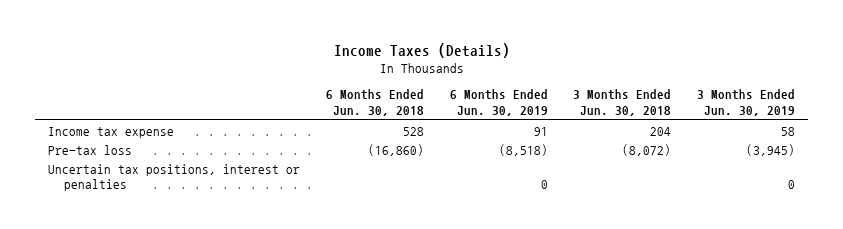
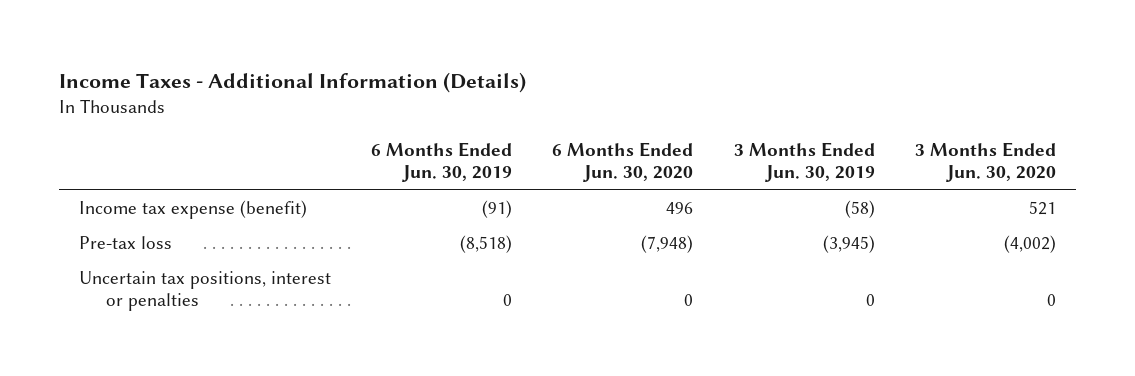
[333,42,510,58] Income Taxes (Details) -> [58,71,526,93] Income Taxes - Additional Information (Details)
[325,89,424,116] 6 Months Ended Jun. 30, 2018 -> none
[573,89,672,116] 3 Months Ended Jun. 30, 2018 -> none
none -> [552,141,694,182] 6 Months Ended Jun. 30, 2020
none -> [914,141,1056,182] 3 Months Ended Jun. 30, 2020
[48,126,175,138] Income tax expense -> [78,199,307,219] Income tax expense (benefit)
[533,126,548,136] 91 -> [482,199,513,218] (91)
[780,126,795,136] 58 -> [844,199,875,218] (58)

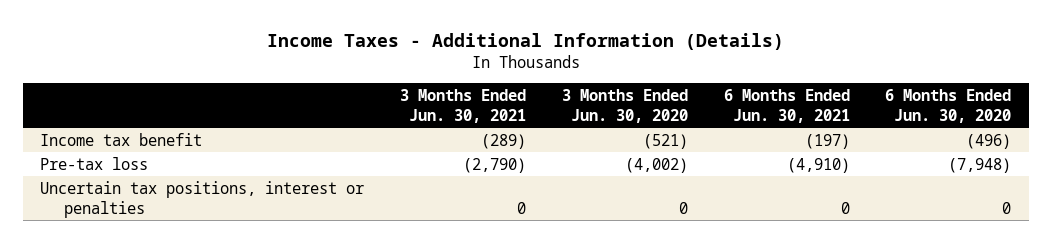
[371,141,513,182] 6 Months Ended Jun. 30, 2019 -> none
[733,141,875,182] 3 Months Ended Jun. 30, 2019 -> none
none -> [400,88,527,123] 3 Months Ended Jun. 30, 2021
none -> [723,88,850,123] 6 Months Ended Jun. 30, 2021
[78,199,307,219] Income tax expense (benefit) -> [40,132,203,146] Income tax benefit
[666,201,694,214] 496 -> [966,133,1012,149] (496)
[1028,200,1056,215] 521 -> [642,133,688,149] (521)

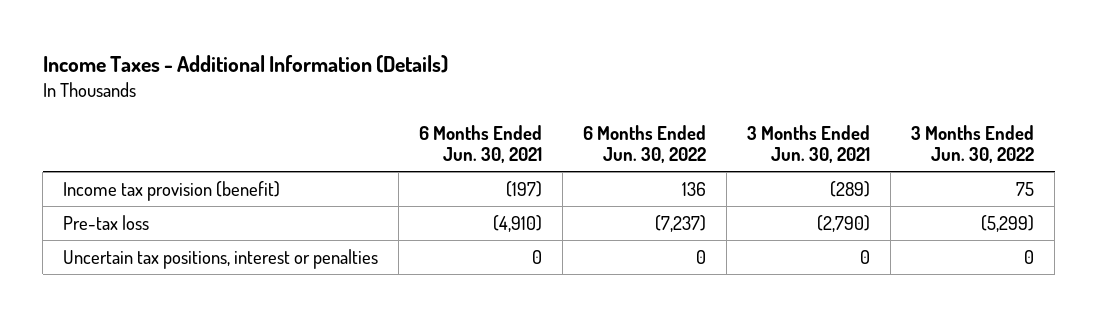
[561,88,688,123] 3 Months Ended Jun. 30, 2020 -> none
[885,88,1012,123] 6 Months Ended Jun. 30, 2020 -> none
none -> [583,124,707,164] 6 Months Ended Jun. 30, 2022
none -> [911,124,1035,164] 3 Months Ended Jun. 30, 2022
[40,132,203,146] Income tax benefit -> [63,180,281,201] Income tax provision (benefit)

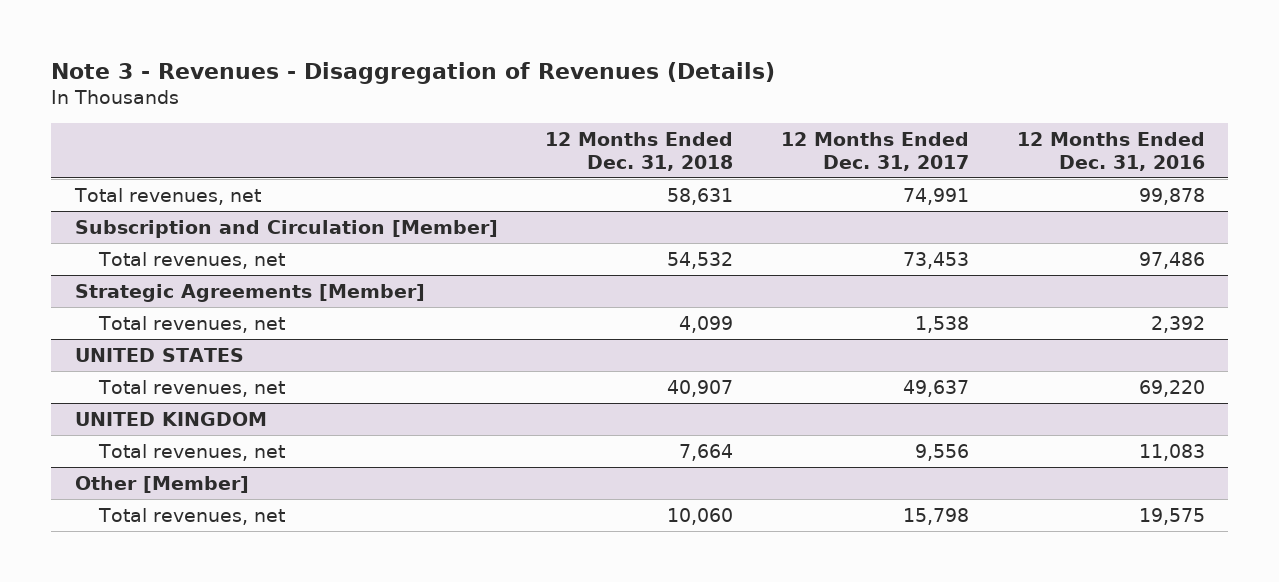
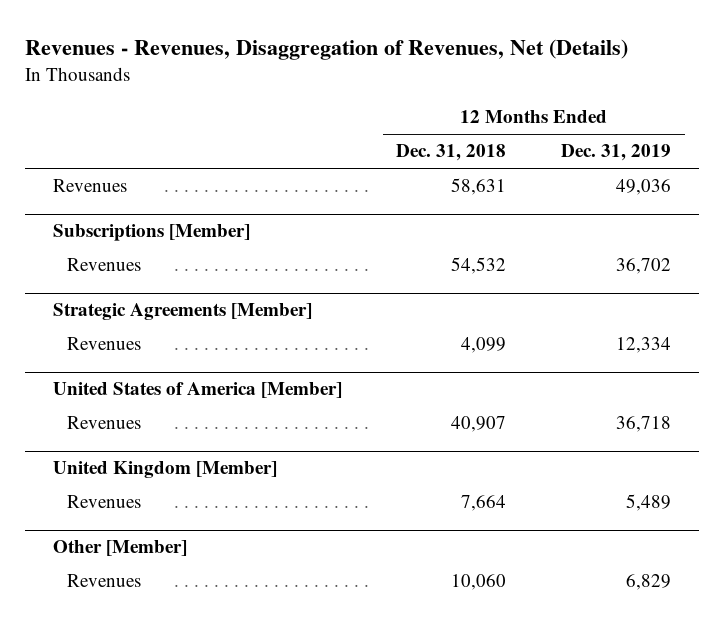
[50,62,775,85] Note 3 - Revenues - Disaggregation of Revenues (Details) -> [25,39,629,61] Revenues - Revenues, Disaggregation of Revenues, Net (Details)
[780,131,969,171] 12 Months Ended Dec. 31, 2017 -> none
[1016,131,1205,171] 12 Months Ended Dec. 31, 2016 -> none
none -> [561,144,672,162] Dec. 31, 2019
[73,187,261,205] Total revenues, net -> [52,179,127,193] Revenues
[74,219,498,238] Subscription and Circulation [Member] -> [52,224,250,242] Subscriptions [Member]
[98,251,286,269] Total revenues, net -> [66,258,141,272] Revenues
[98,315,286,333] Total revenues, net -> [66,337,141,351] Revenues
[74,347,244,362] UNITED STATES -> [52,382,342,399] United States of America [Member]
[98,379,286,397] Total revenues, net -> [66,416,141,430] Revenues
[74,411,267,426] UNITED KINGDOM -> [52,461,277,479] United Kingdom [Member]
[98,443,286,461] Total revenues, net -> [66,495,141,509] Revenues
[98,507,286,525] Total revenues, net -> [66,574,141,588] Revenues

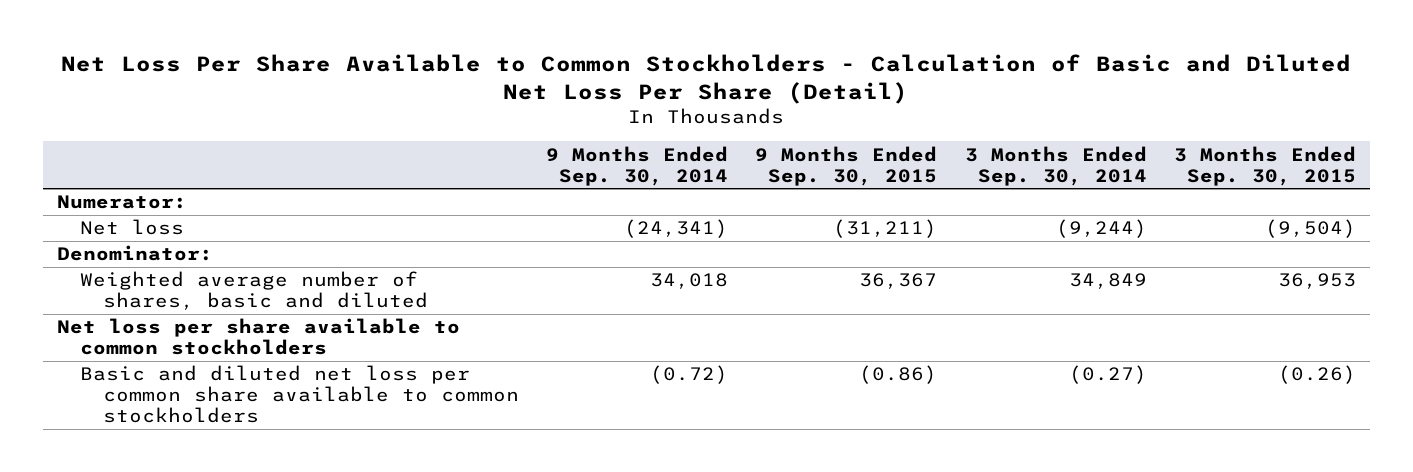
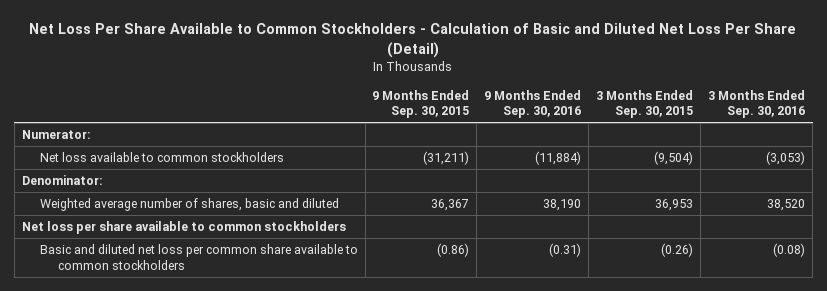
[545,145,728,186] 9 Months Ended Sep. 30, 2014 -> none
[964,145,1147,186] 3 Months Ended Sep. 30, 2014 -> none
none -> [484,89,582,118] 9 Months Ended Sep. 30, 2016
none -> [708,89,806,118] 3 Months Ended Sep. 30, 2016
[79,219,184,236] Net loss -> [39,152,284,163] Net loss available to common stockholders

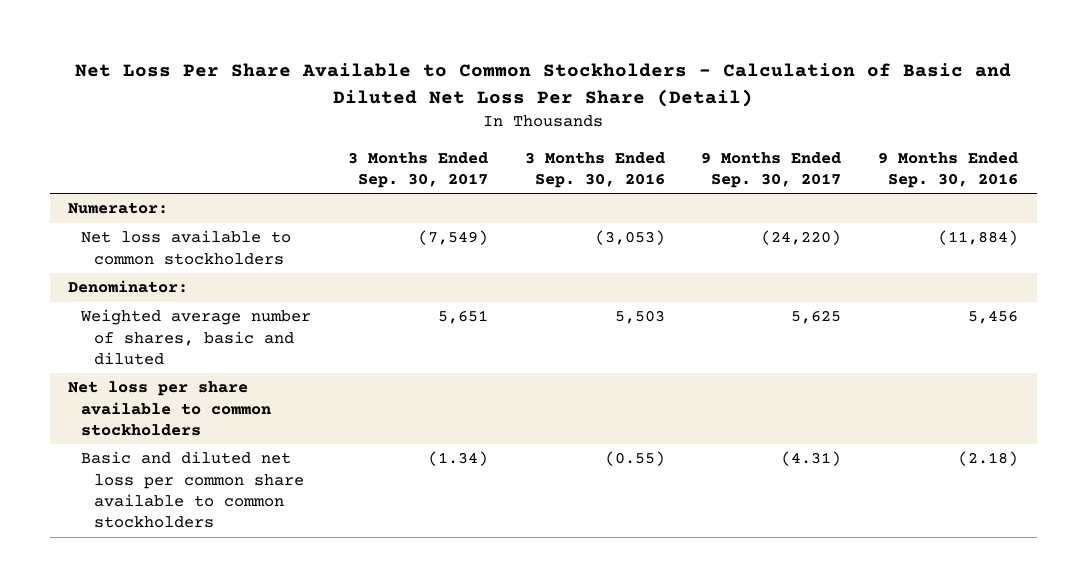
[372,89,470,118] 9 Months Ended Sep. 30, 2015 -> none
[596,89,694,118] 3 Months Ended Sep. 30, 2015 -> none
none -> [347,151,488,188] 3 Months Ended Sep. 30, 2017
none -> [701,151,842,188] 9 Months Ended Sep. 30, 2017
[543,199,582,212] 38,190 -> [968,310,1019,325] 5,456
[767,199,806,212] 38,520 -> [614,310,665,325] 5,503
[549,243,582,258] (0.31) -> [958,451,1019,467] (2.18)
[773,243,806,258] (0.08) -> [604,451,665,467] (0.55)

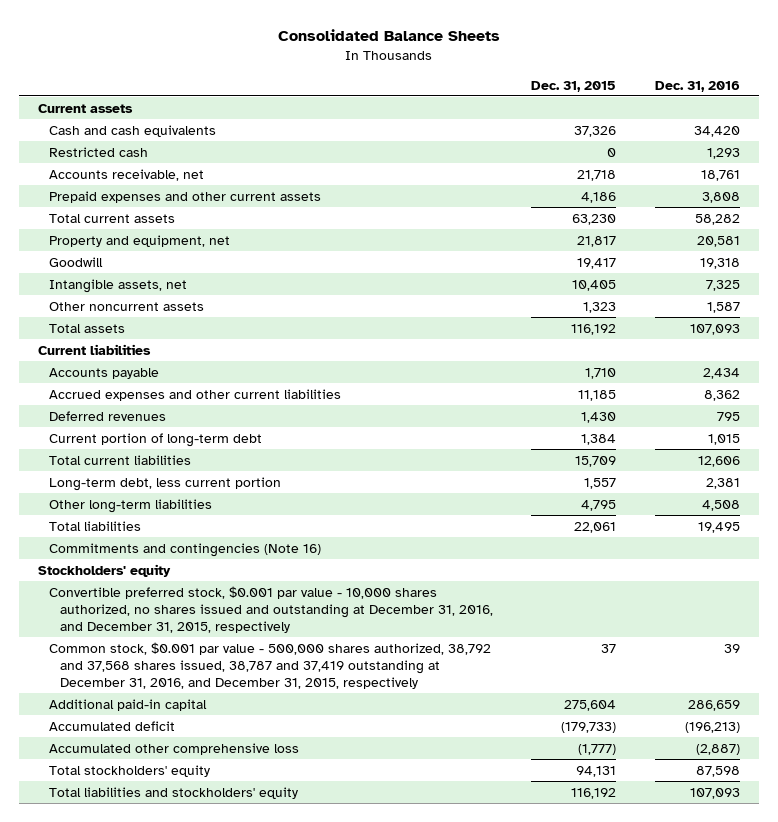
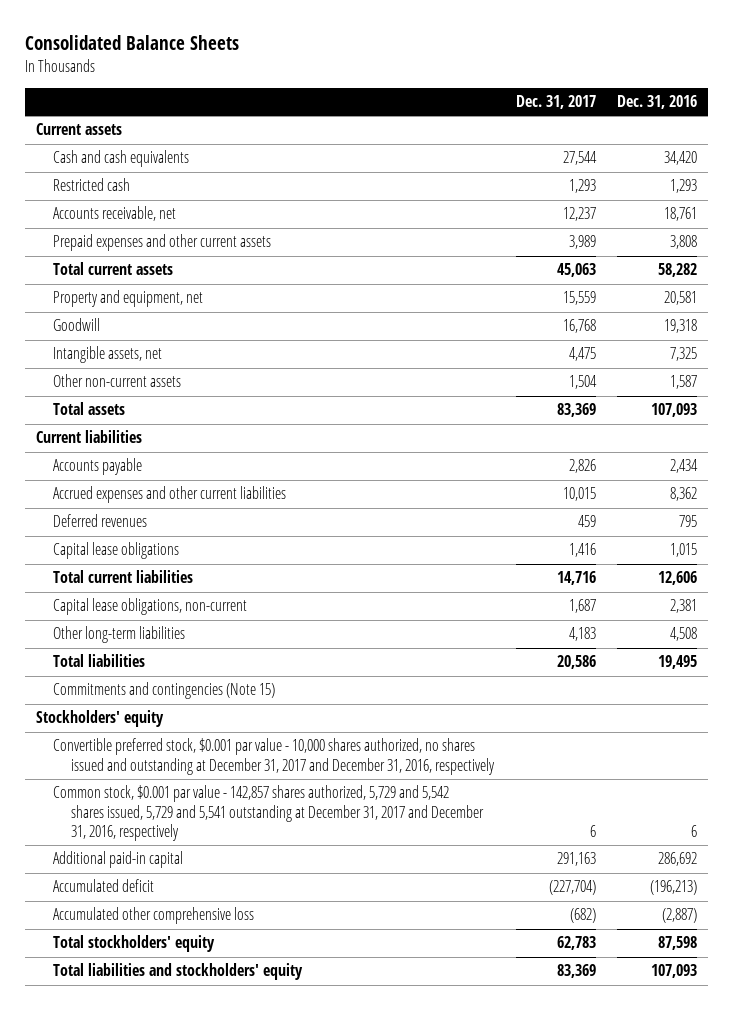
[531,80,617,92] Dec. 31, 2015 -> none
none -> [515,95,596,110] Dec. 31, 2017
[49,301,205,311] Other noncurrent assets -> [53,374,182,388] Other non-current assets
[49,432,263,447] Current portion of long-term debt -> [53,542,180,560] Capital lease obligations
[49,476,282,491] Long-term debt, less current portion -> [53,598,248,616] Capital lease obligations, non-current
[49,542,322,557] Commitments and contingencies (Note 16) -> [53,682,276,700] Commitments and contingencies (Note 15)
[49,585,494,634] Convertible preferred stock, $0.001 par value - 10,000 shares authorized, no shares issued and outstanding at December 31, 2016, and December 31, 2015, respectively -> [53,738,496,775] Convertible preferred stock, $0.001 par value - 10,000 shares authorized, no shares issued and outstanding at December 31, 2017 and December 31, 2016, respectively
[49,641,492,690] Common stock, $0.001 par value - 500,000 shares authorized, 38,792 and 37,568 shares issued, 38,787 and 37,419 outstanding at December 31, 2016, and December 31, 2015, respectively -> [53,785,485,841] Common stock, $0.001 par value - 142,857 shares authorized, 5,729 and 5,542 shares issued, 5,729 and 5,541 outstanding at December 31, 2017 and December 31, 2016, respectively
[723,643,740,653] 39 -> [690,824,697,837] 6
[687,699,740,711] 286,659 -> [657,852,697,867] 286,692

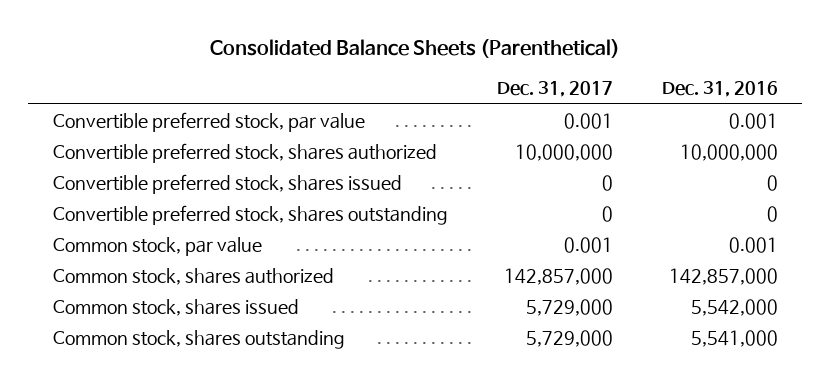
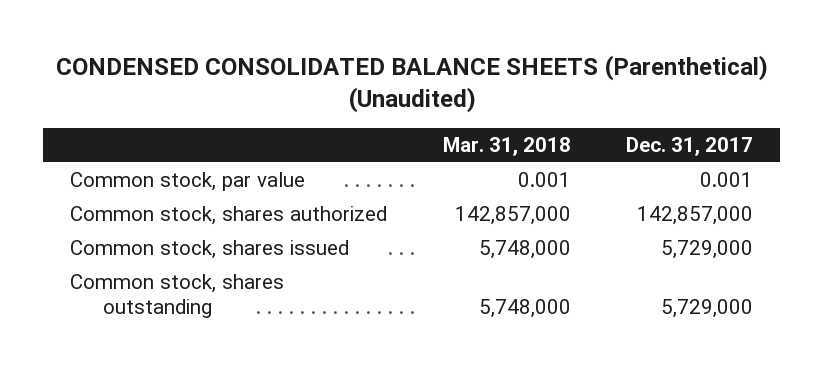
[210,38,621,58] Consolidated Balance Sheets (Parenthetical) -> [55,54,768,114] CONDENSED CONSOLIDATED BALANCE SHEETS (Parenthetical) (Unaudited)
[661,81,778,98] Dec. 31, 2016 -> none
none -> [442,137,571,157] Mar. 31, 2018
[52,111,365,132] Convertible preferred stock, par value -> none
[52,142,437,163] Convertible preferred stock, shares authorized -> none
[52,173,402,194] Convertible preferred stock, shares issued -> none
[52,204,448,225] Convertible preferred stock, shares outstanding -> none

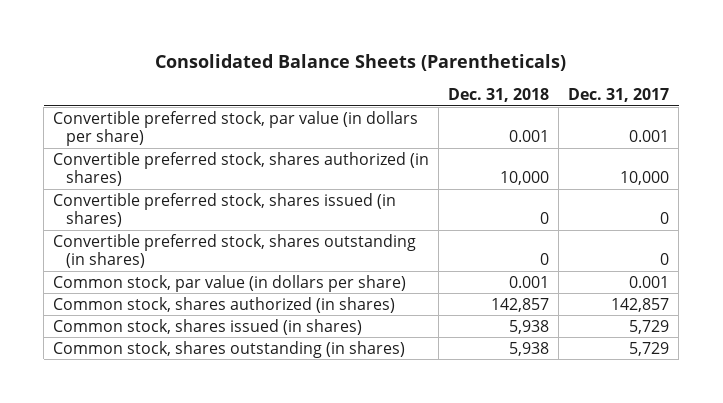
[55,54,768,114] CONDENSED CONSOLIDATED BALANCE SHEETS (Parenthetical) (Unaudited) -> [155,53,567,71] Consolidated Balance Sheets (Parentheticals)
[442,137,571,157] Mar. 31, 2018 -> none
none -> [448,87,550,102] Dec. 31, 2018
none -> [53,110,419,147] Convertible preferred stock, par value (in dollars per share)
none -> [53,151,430,187] Convertible preferred stock, shares authorized (in shares)
none -> [53,192,397,228] Convertible preferred stock, shares issued (in shares)
none -> [53,233,417,269] Convertible preferred stock, shares outstanding (in shares)
[70,172,306,192] Common stock, par value -> [53,274,407,292] Common stock, par value (in dollars per share)
[70,206,388,226] Common stock, shares authorized -> [53,296,396,313] Common stock, shares authorized (in shares)
[636,206,753,226] 142,857,000 -> [611,297,670,312] 142,857
[70,240,350,260] Common stock, shares issued -> [53,318,363,335] Common stock, shares issued (in shares)
[660,240,753,260] 5,729,000 -> [629,319,670,334] 5,729
[70,274,285,318] Common stock, shares outstanding -> [53,340,406,358] Common stock, shares outstanding (in shares)
[660,298,753,318] 5,729,000 -> [629,341,670,356] 5,729

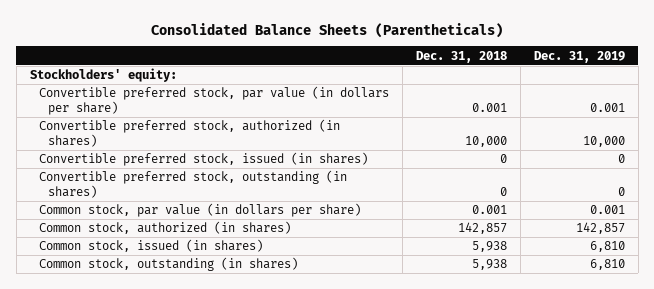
[568,87,670,102] Dec. 31, 2017 -> none
none -> [533,50,625,63] Dec. 31, 2019
none -> [29,68,177,83] Stockholders' equity:
[53,151,430,187] Convertible preferred stock, shares authorized (in shares) -> [38,119,340,147] Convertible preferred stock, authorized (in shares)
[53,192,397,228] Convertible preferred stock, shares issued (in shares) -> [38,152,368,167] Convertible preferred stock, issued (in shares)
[53,233,417,269] Convertible preferred stock, shares outstanding (in shares) -> [38,170,347,198] Convertible preferred stock, outstanding (in shares)
[53,296,396,313] Common stock, shares authorized (in shares) -> [38,221,291,235] Common stock, authorized (in shares)
[53,318,363,335] Common stock, shares issued (in shares) -> [38,239,263,253] Common stock, issued (in shares)
[53,340,406,358] Common stock, shares outstanding (in shares) -> [38,257,298,272] Common stock, outstanding (in shares)

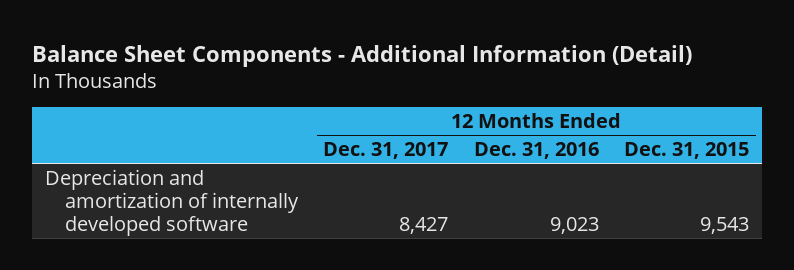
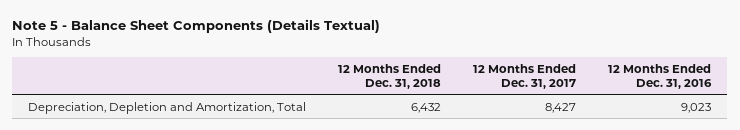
[31,44,692,67] Balance Sheet Components - Additional Information (Detail) -> [12,19,381,34] Note 5 - Balance Sheet Components (Details Textual)
[624,142,750,160] Dec. 31, 2015 -> none
none -> [338,63,442,90] 12 Months Ended Dec. 31, 2018
[44,168,299,236] Depreciation and amortization of internally developed software -> [28,101,307,114] Depreciation, Depletion and Amortization, Total

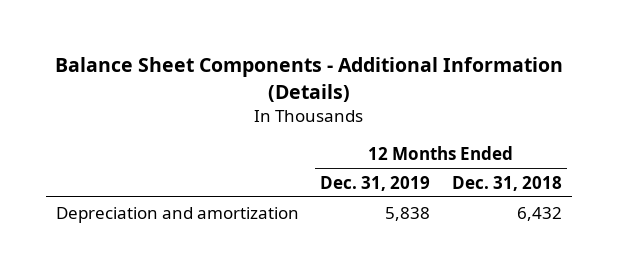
[12,19,381,34] Note 5 - Balance Sheet Components (Details Textual) -> [54,57,563,103] Balance Sheet Components - Additional Information (Details)
[473,63,577,90] 12 Months Ended Dec. 31, 2017 -> none
[608,63,713,90] 12 Months Ended Dec. 31, 2016 -> none
none -> [320,175,431,191] Dec. 31, 2019
[28,101,307,114] Depreciation, Depletion and Amortization, Total -> [56,206,300,223] Depreciation and amortization

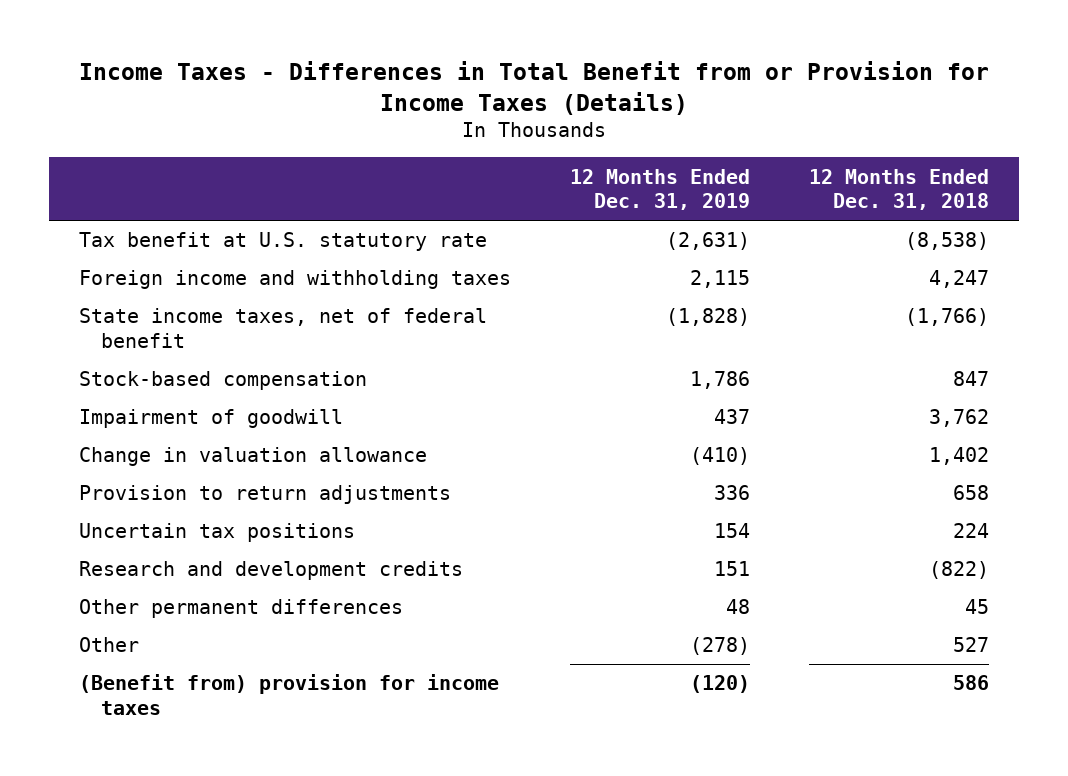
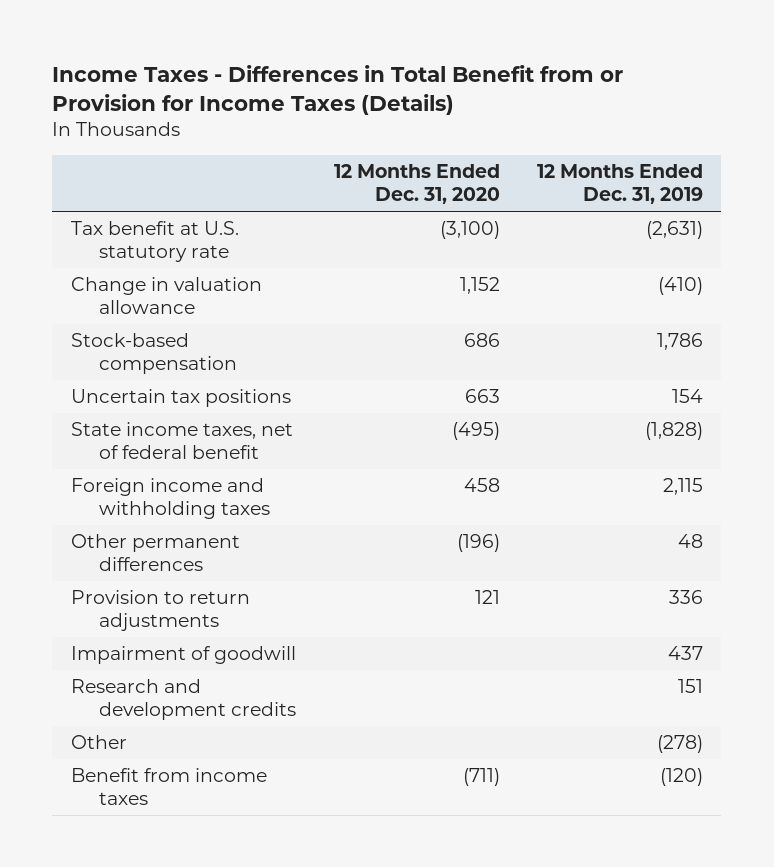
[809,168,990,211] 12 Months Ended Dec. 31, 2018 -> none
none -> [333,164,500,205] 12 Months Ended Dec. 31, 2020
[78,371,367,391] Stock-based compensation -> [71,333,238,375] Stock-based compensation
[78,308,487,349] State income taxes, net of federal benefit -> [71,422,294,460] State income taxes, net of federal benefit
[78,270,511,290] Foreign income and withholding taxes -> [71,478,271,520] Foreign income and withholding taxes
[78,485,451,505] Provision to return adjustments -> [71,590,251,632] Provision to return adjustments
[78,409,343,429] Impairment of goodwill -> [71,646,297,665] Impairment of goodwill
[78,561,463,581] Research and development credits -> [71,679,297,721] Research and development credits
[78,674,499,716] (Benefit from) provision for income taxes -> [71,768,268,806] Benefit from income taxes

